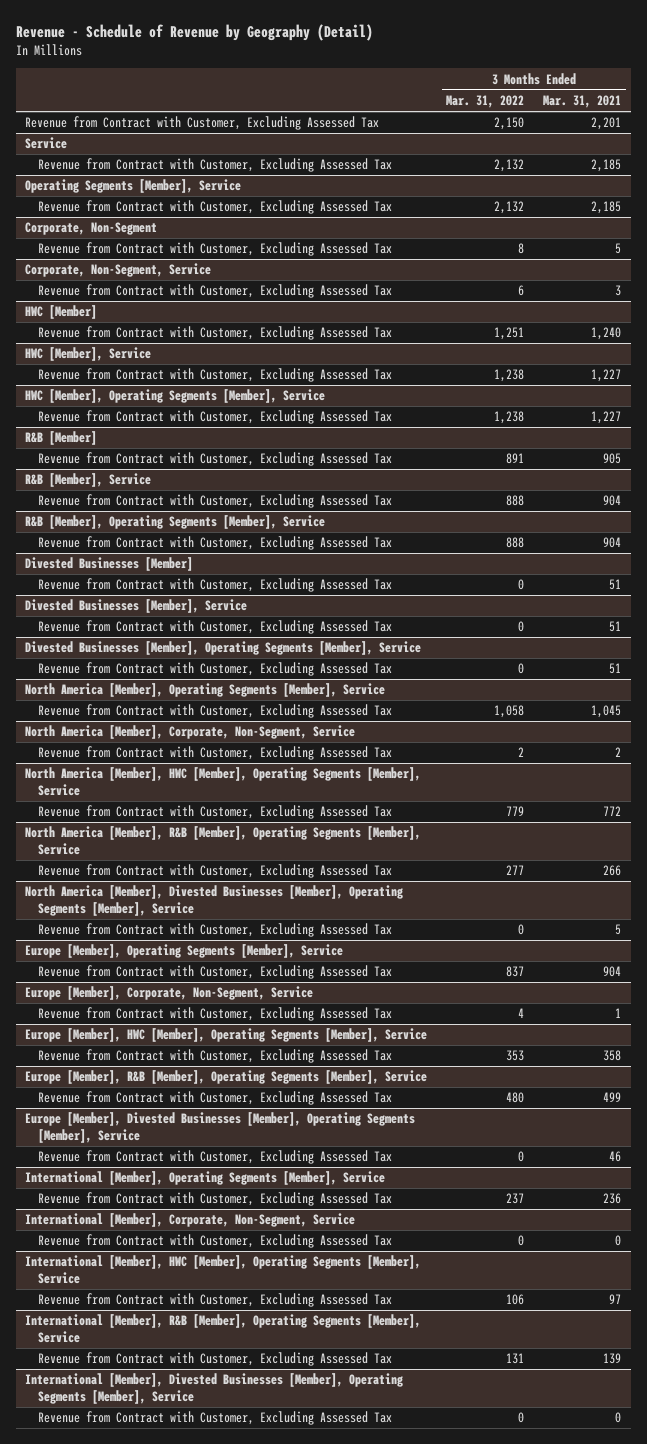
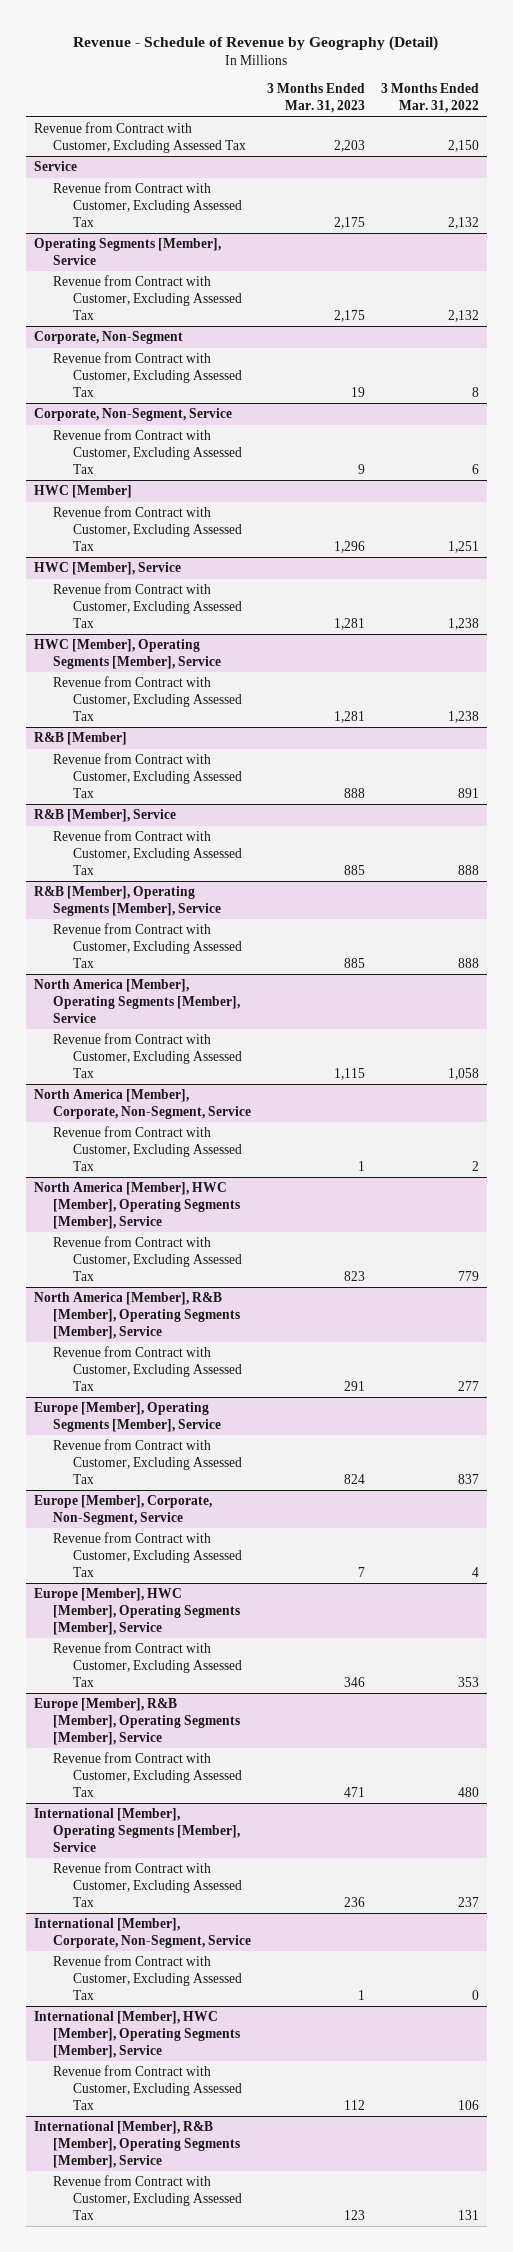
[543,95,622,109] Mar. 31, 2021 -> none
none -> [267,83,366,114] 3 Months Ended Mar. 31, 2023
[25,557,194,572] Divested Businesses [Member] -> none
[38,578,393,593] Revenue from Contract with Customer, Excluding Assessed Tax -> none
[25,599,248,614] Divested Businesses [Member], Service -> none
[38,620,393,635] Revenue from Contract with Customer, Excluding Assessed Tax -> none
[25,641,422,656] Divested Businesses [Member], Operating Segments [Member], Service -> none
[38,662,393,677] Revenue from Contract with Customer, Excluding Assessed Tax -> none
[25,885,404,917] North America [Member], Divested Businesses [Member], Operating Segments [Member], Service -> none
[38,923,393,938] Revenue from Contract with Customer, Excluding Assessed Tax -> none
[25,1112,416,1144] Europe [Member], Divested Businesses [Member], Operating Segments [Member], Service -> none
[38,1150,393,1165] Revenue from Contract with Customer, Excluding Assessed Tax -> none
[25,1373,404,1405] International [Member], Divested Businesses [Member], Operating Segments [Member], Service -> none
[38,1411,393,1426] Revenue from Contract with Customer, Excluding Assessed Tax -> none

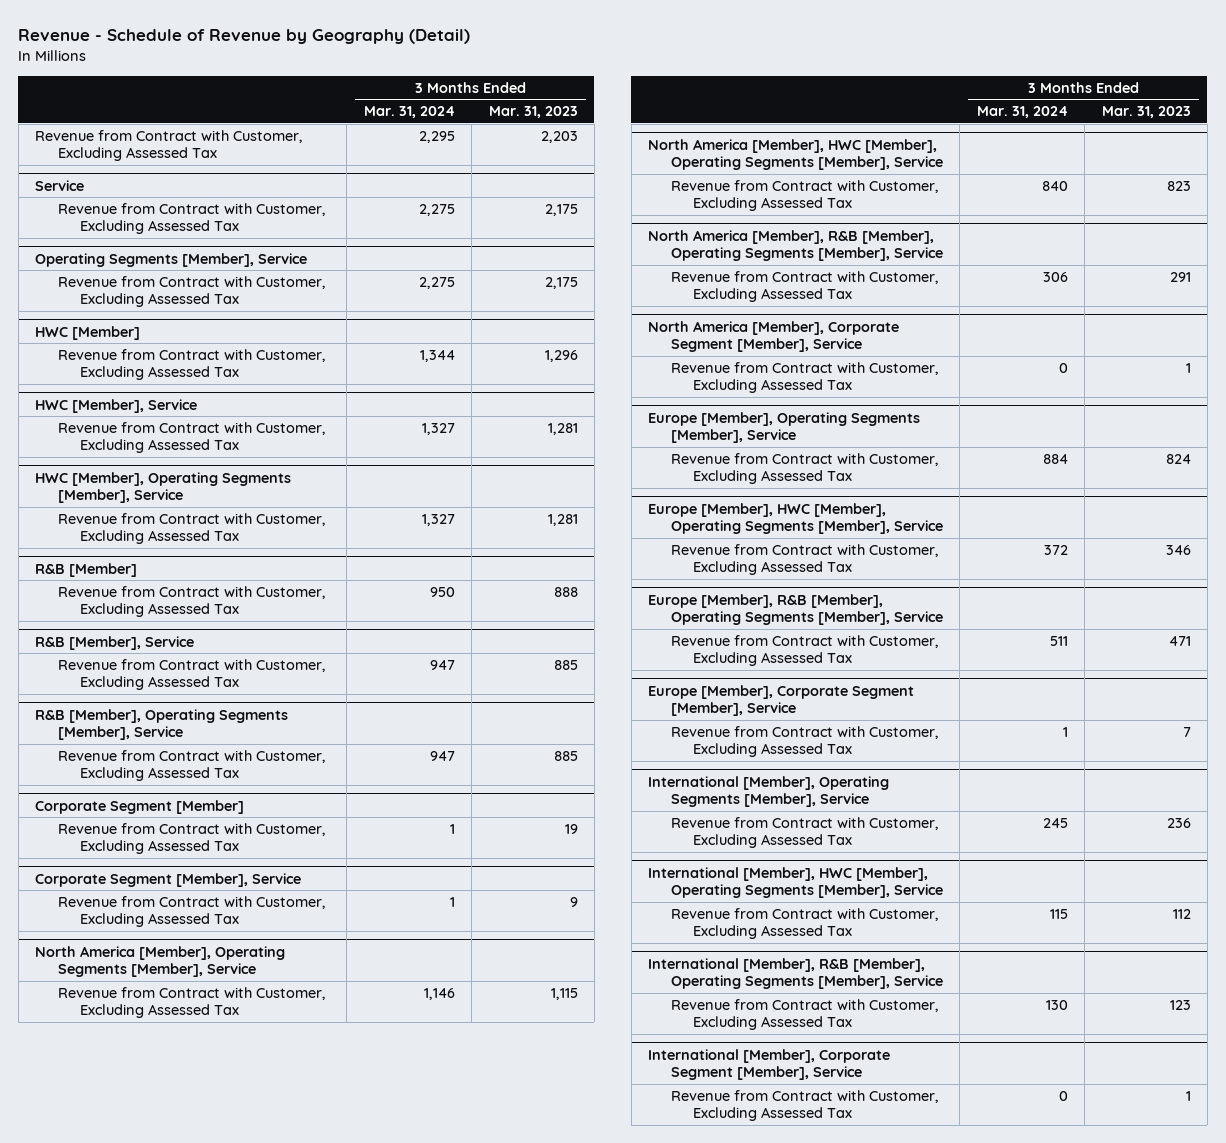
[380,83,479,114] 3 Months Ended Mar. 31, 2022 -> none
none -> [363,106,455,119] Mar. 31, 2024
[33,331,183,345] Corporate, Non-Segment -> none
[53,352,242,397] Revenue from Contract with Customer, Excluding Assessed Tax -> none
[33,408,232,422] Corporate, Non-Segment, Service -> none
[53,429,242,474] Revenue from Contract with Customer, Excluding Assessed Tax -> none
none -> [35,799,245,814] Corporate Segment [Member]
none -> [57,822,326,855] Revenue from Contract with Customer, Excluding Assessed Tax
none -> [35,872,302,887] Corporate Segment [Member], Service
none -> [57,895,326,928] Revenue from Contract with Customer, Excluding Assessed Tax
[33,1089,252,1119] North America [Member], Corporate, Non-Segment, Service -> none
[53,1126,242,1171] Revenue from Contract with Customer, Excluding Assessed Tax -> none
none -> [648,320,900,353] North America [Member], Corporate Segment [Member], Service
none -> [670,361,939,394] Revenue from Contract with Customer, Excluding Assessed Tax
[33,1495,212,1525] Europe [Member], Corporate, Non-Segment, Service -> none
[53,1532,242,1577] Revenue from Contract with Customer, Excluding Assessed Tax -> none
none -> [648,684,915,717] Europe [Member], Corporate Segment [Member], Service
none -> [670,725,939,758] Revenue from Contract with Customer, Excluding Assessed Tax
[33,1918,252,1948] International [Member], Corporate, Non-Segment, Service -> none
[53,1955,242,2000] Revenue from Contract with Customer, Excluding Assessed Tax -> none
none -> [648,1048,891,1081] International [Member], Corporate Segment [Member], Service
none -> [670,1089,939,1122] Revenue from Contract with Customer, Excluding Assessed Tax

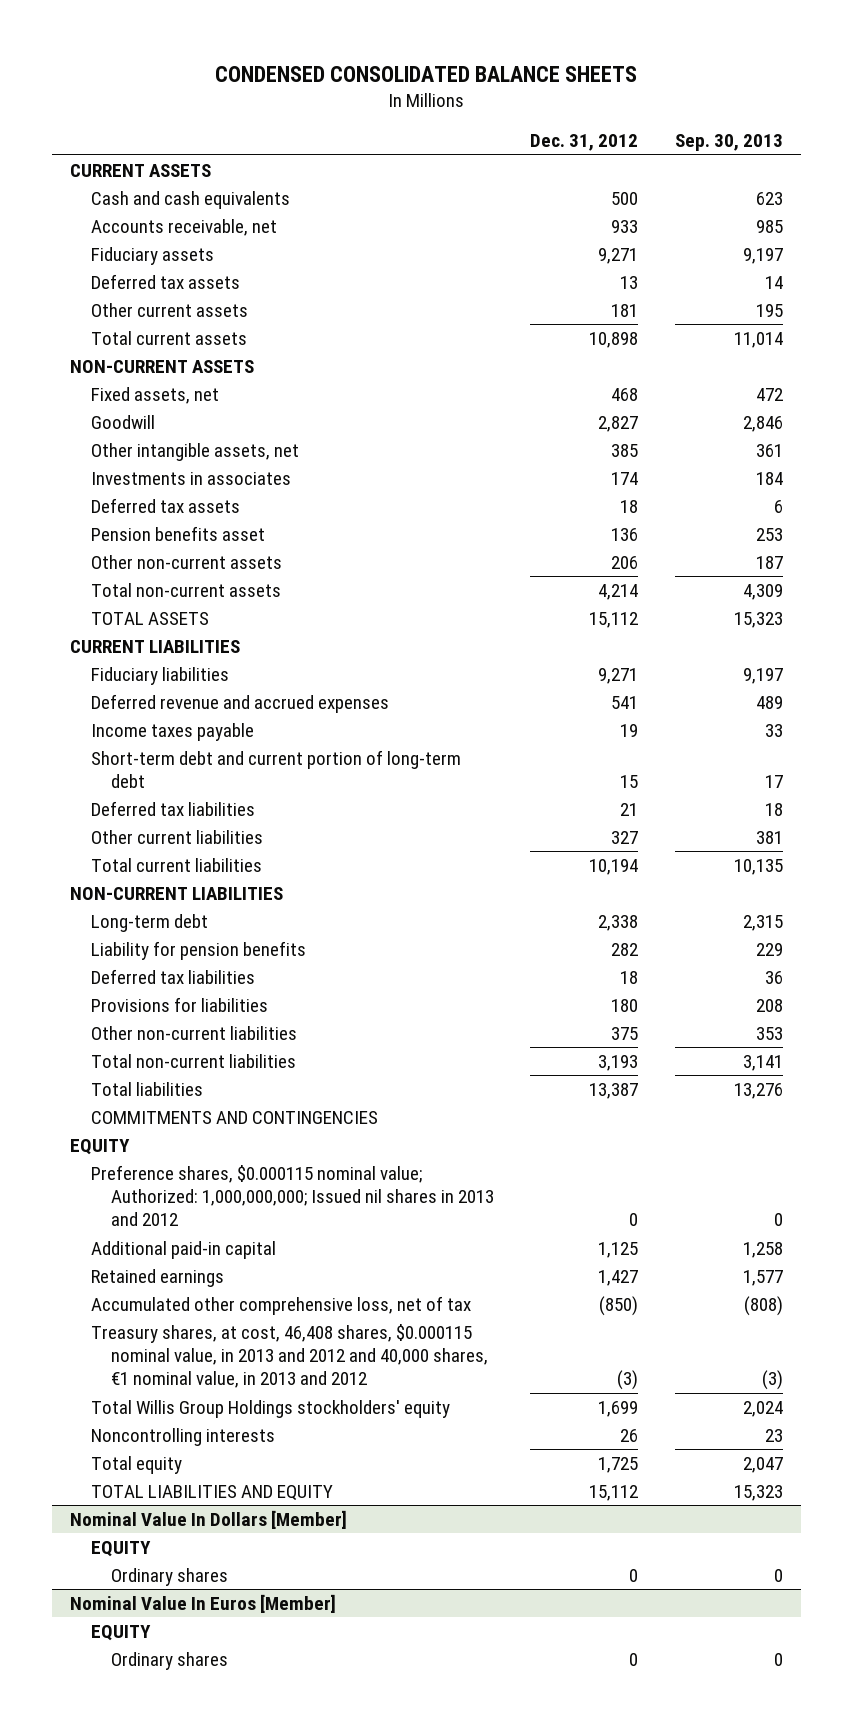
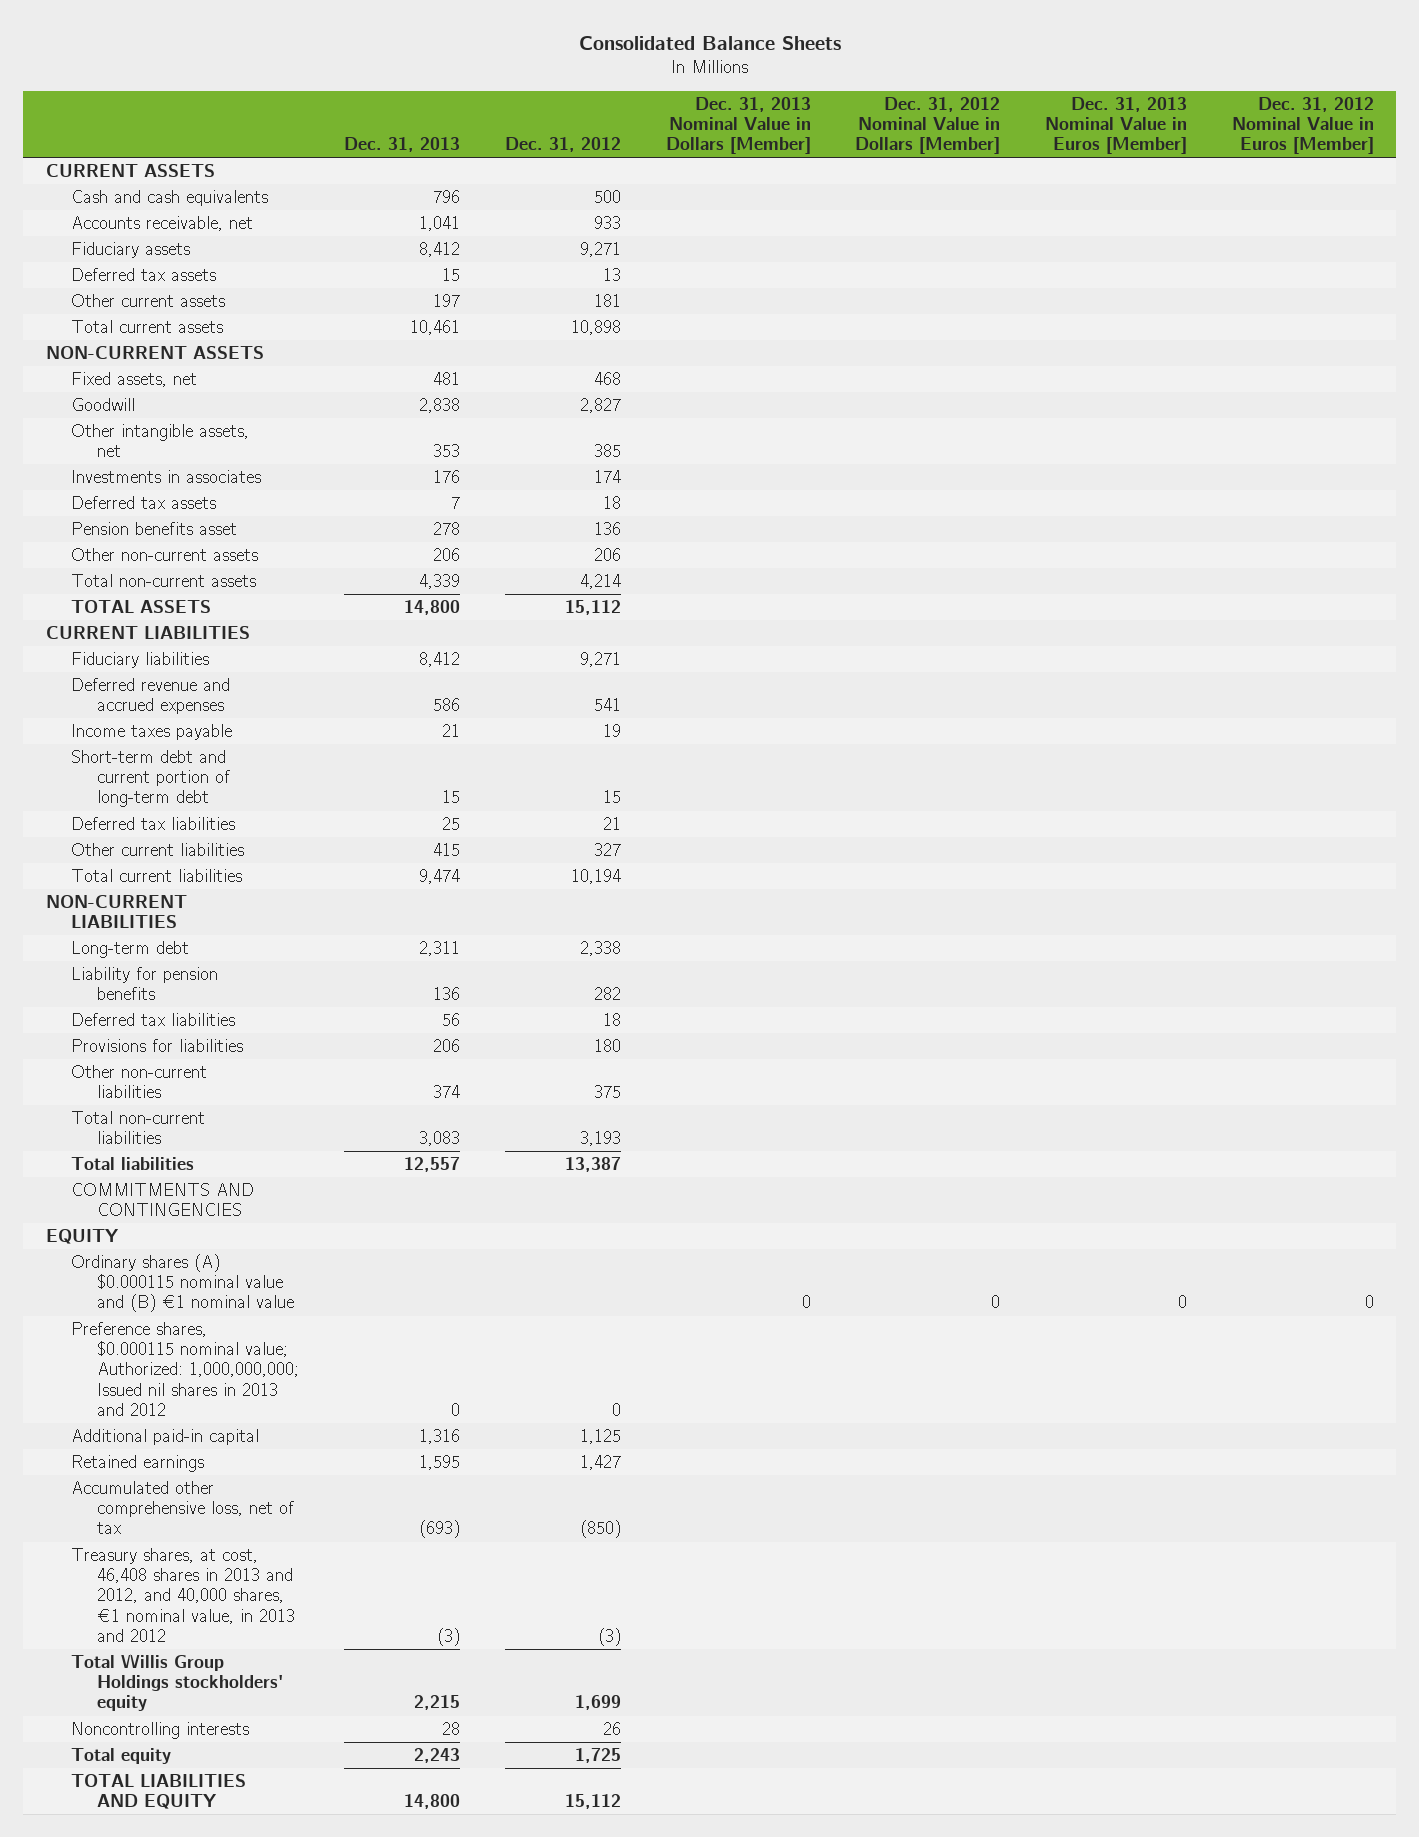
[215,65,638,82] CONDENSED CONSOLIDATED BALANCE SHEETS -> [578,36,841,51] Consolidated Balance Sheets
[674,134,783,152] Sep. 30, 2013 -> none
none -> [344,137,461,153] Dec. 31, 2013
none -> [665,96,811,155] Dec. 31, 2013 Nominal Value in Dollars [Member]
none -> [855,96,1001,155] Dec. 31, 2012 Nominal Value in Dollars [Member]
none -> [1044,96,1187,155] Dec. 31, 2013 Nominal Value in Euros [Member]
none -> [1231,96,1374,155] Dec. 31, 2012 Nominal Value in Euros [Member]
none -> [71,1254,295,1313] Ordinary shares (A) $0.000115 nominal value and (B) €1 nominal value
[90,1323,489,1389] Treasury shares, at cost, 46,408 shares, $0.000115 nominal value, in 2013 and 2012 and 40,000 shares, €1 nominal value, in 2013 and 2012 -> [71,1548,296,1642] Treasury shares, at cost, 46,408 shares in 2013 and 2012, and 40,000 shares, €1 nominal value, in 2013 and 2012
[70,1509,348,1529] Nominal Value In Dollars [Member] -> none
[90,1540,151,1557] EQUITY -> none
[111,1567,229,1586] Ordinary shares -> none
[70,1593,337,1613] Nominal Value In Euros [Member] -> none
[90,1624,151,1641] EQUITY -> none
[111,1651,229,1670] Ordinary shares -> none

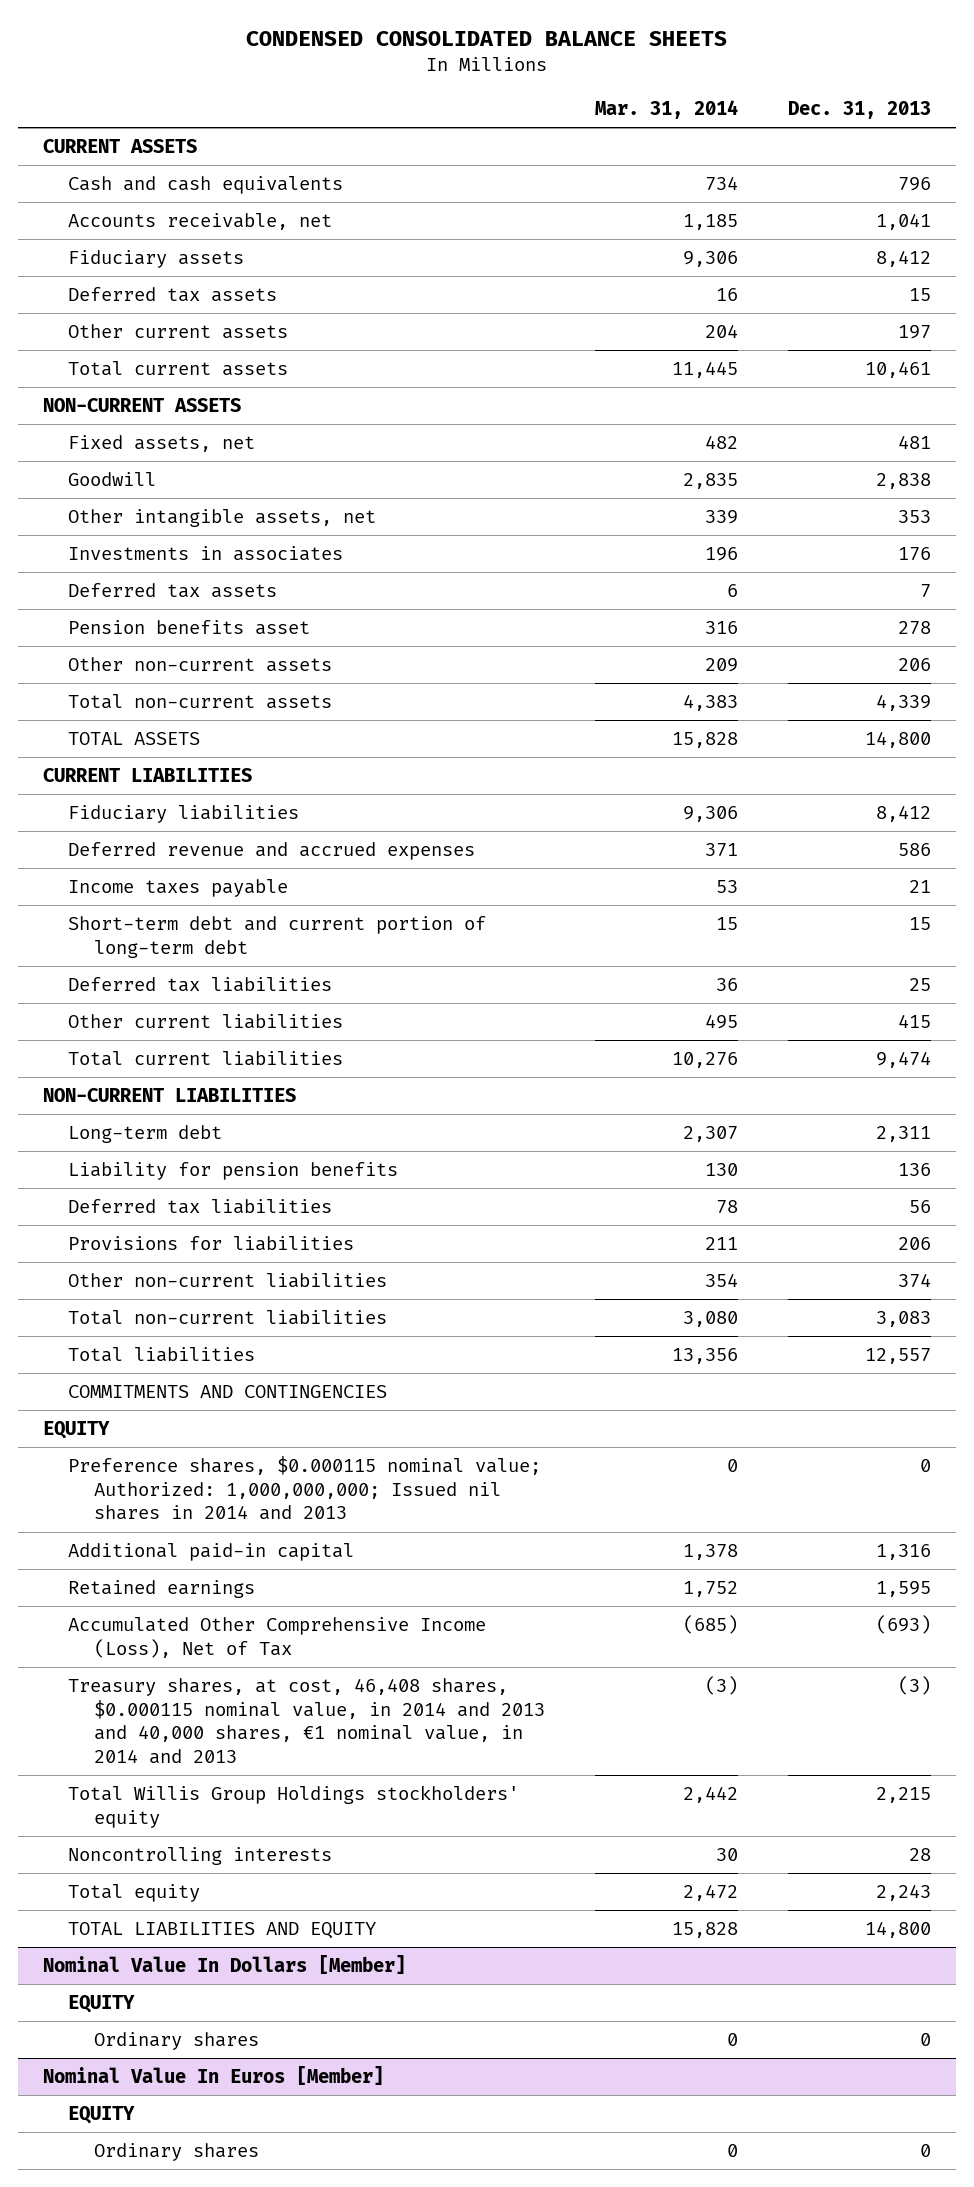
[578,36,841,51] Consolidated Balance Sheets -> [245,31,727,47] CONDENSED CONSOLIDATED BALANCE SHEETS
[504,137,621,153] Dec. 31, 2012 -> none
[665,96,811,155] Dec. 31, 2013 Nominal Value in Dollars [Member] -> none
[855,96,1001,155] Dec. 31, 2012 Nominal Value in Dollars [Member] -> none
[1044,96,1187,155] Dec. 31, 2013 Nominal Value in Euros [Member] -> none
[1231,96,1374,155] Dec. 31, 2012 Nominal Value in Euros [Member] -> none
none -> [594,99,738,119] Mar. 31, 2014
[71,1254,295,1313] Ordinary shares (A) $0.000115 nominal value and (B) €1 nominal value -> none
[71,1322,300,1416] Preference shares, $0.000115 nominal value; Authorized: 1,000,000,000; Issued nil shares in 2013 and 2012 -> [68,1456,542,1521] Preference shares, $0.000115 nominal value; Authorized: 1,000,000,000; Issued nil shares in 2014 and 2013
[71,1481,295,1535] Accumulated other comprehensive loss, net of tax -> [68,1617,487,1658] Accumulated Other Comprehensive Income (Loss), Net of Tax
[71,1548,296,1642] Treasury shares, at cost, 46,408 shares in 2013 and 2012, and 40,000 shares, €1 nominal value, in 2013 and 2012 -> [68,1678,545,1764] Treasury shares, at cost, 46,408 shares, $0.000115 nominal value, in 2014 and 2013 and 40,000 shares, €1 nominal value, in 2014 and 2013
none -> [42,1955,406,1975] Nominal Value In Dollars [Member]
none -> [68,1995,136,2014] EQUITY
none -> [93,2032,259,2051] Ordinary shares
none -> [42,2066,384,2086] Nominal Value In Euros [Member]
none -> [68,2106,136,2125] EQUITY
none -> [93,2143,259,2162] Ordinary shares

